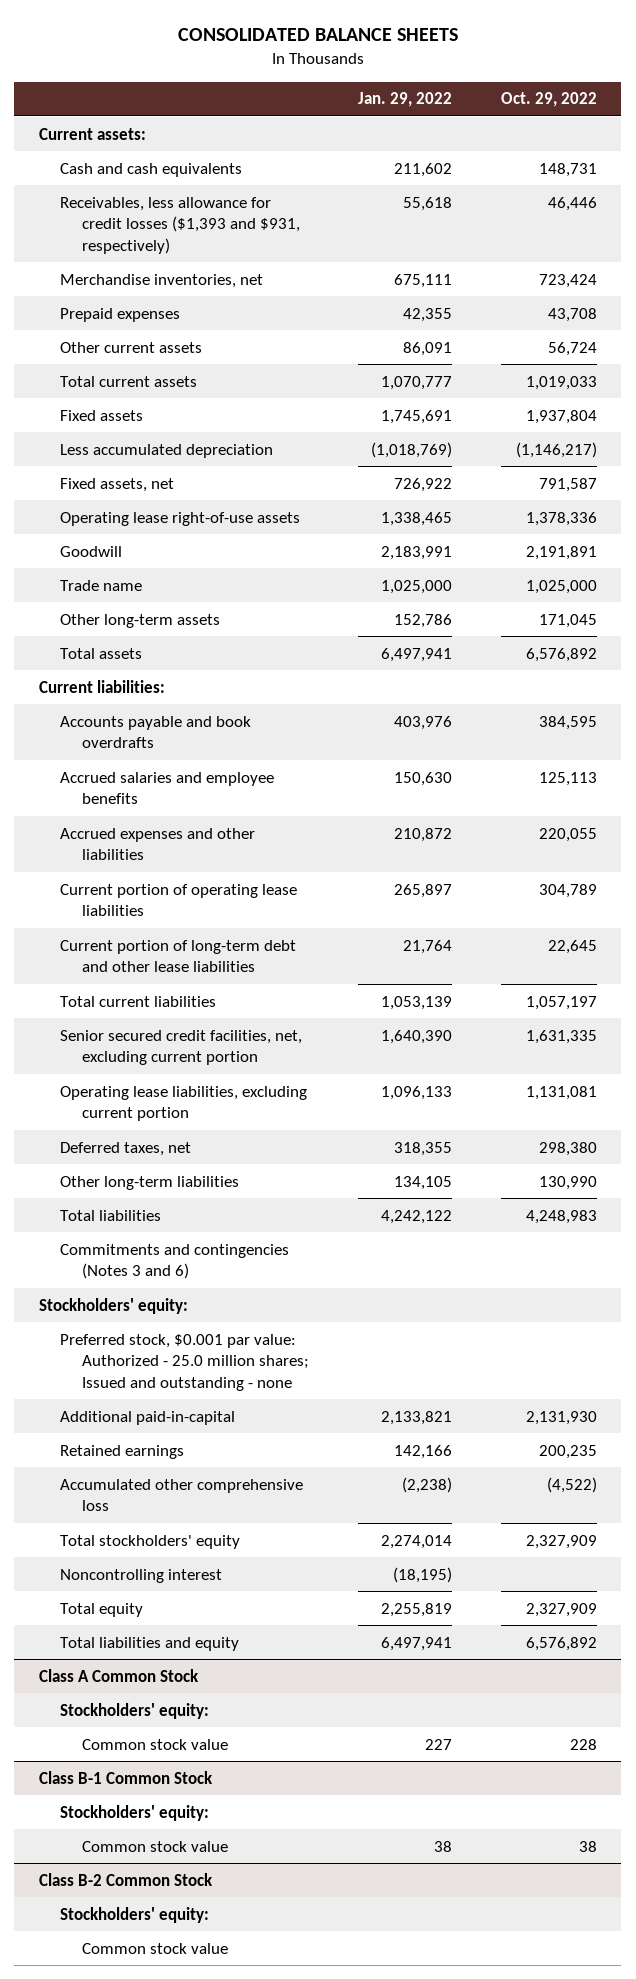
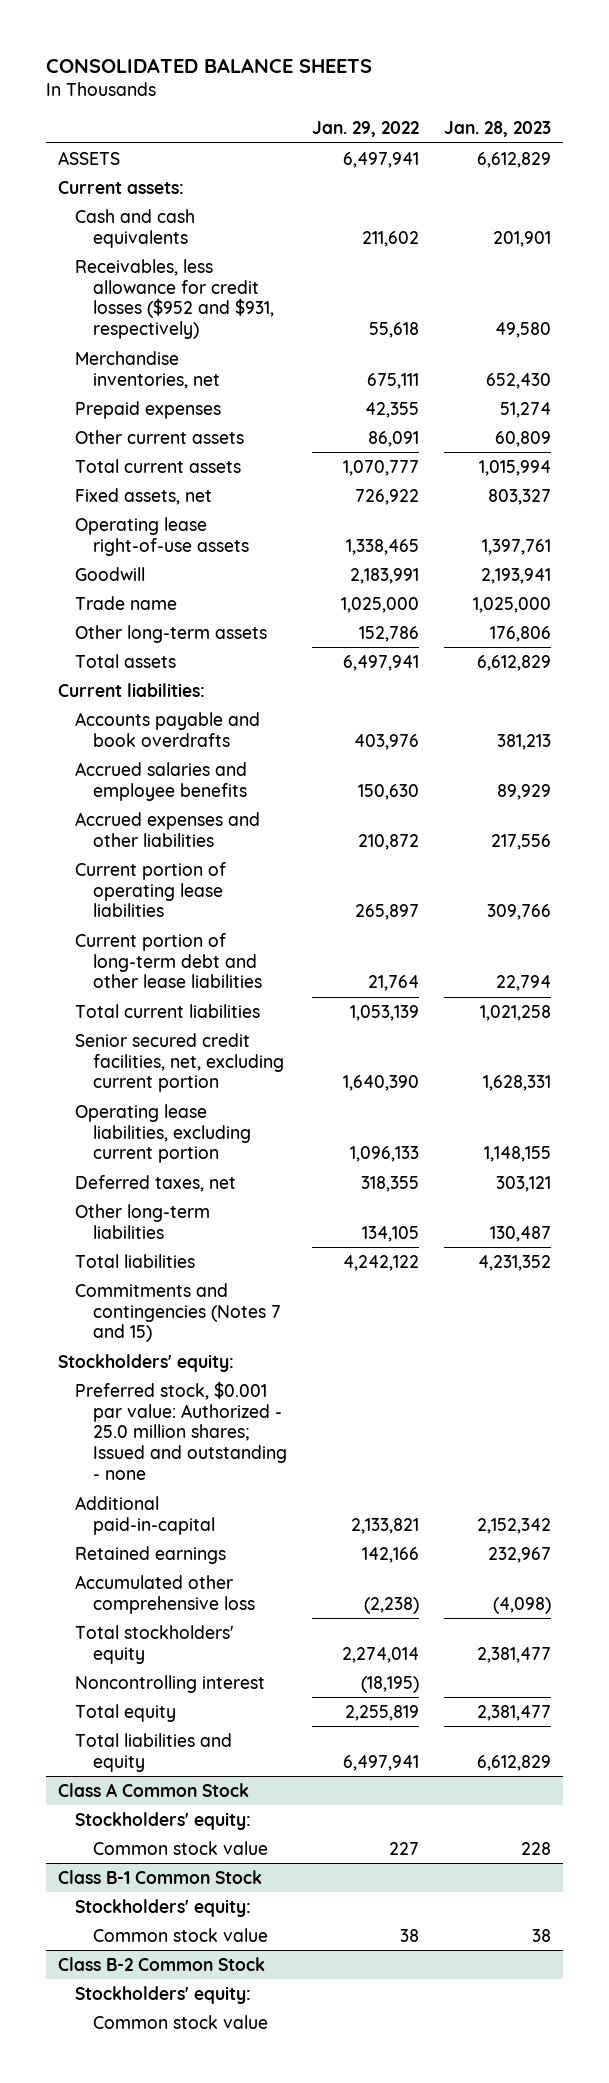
[500,92,597,108] Oct. 29, 2022 -> none
none -> [443,121,551,138] Jan. 28, 2023
none -> [58,150,121,165] ASSETS
[60,196,301,254] Receivables, less allowance for credit losses ($1,393 and $931, respectively) -> [75,258,274,340] Receivables, less allowance for credit losses ($952 and $931, respectively)
[60,409,144,421] Fixed assets -> none
[60,443,274,458] Less accumulated depreciation -> none
[60,1243,290,1280] Commitments and contingencies (Notes 3 and 6) -> [75,1282,281,1343] Commitments and contingencies (Notes 7 and 15)

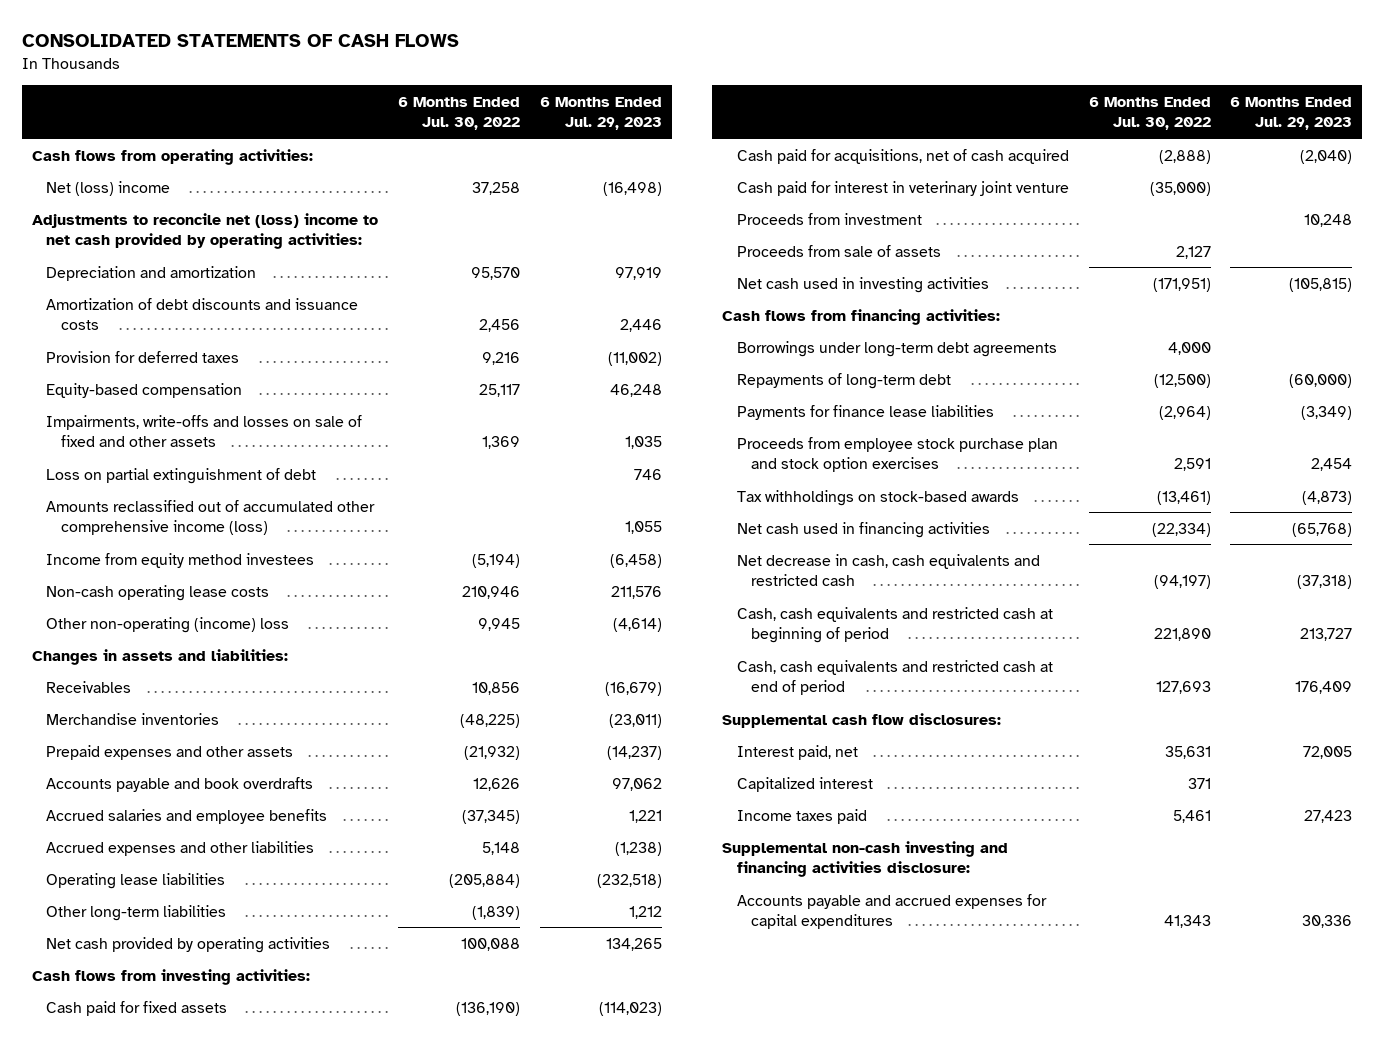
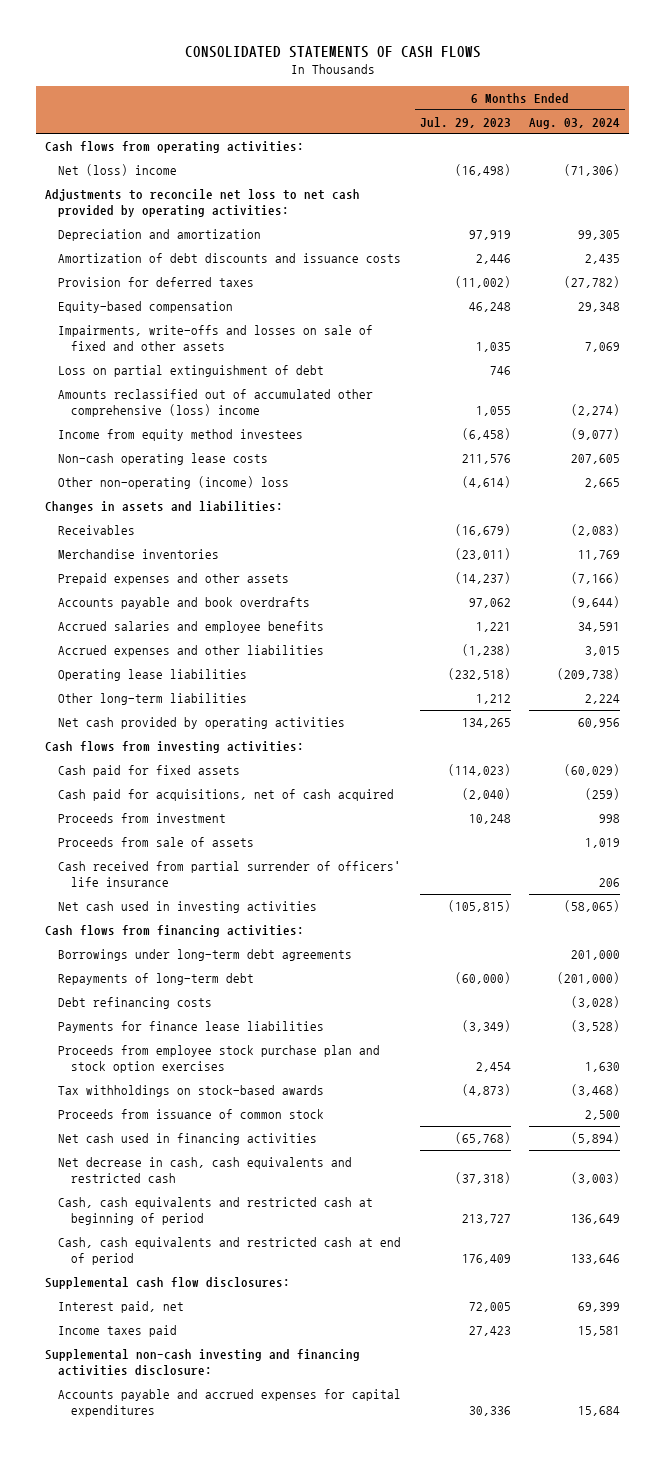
[398,97,521,131] 6 Months Ended Jul. 30, 2022 -> none
none -> [529,117,621,129] Aug. 03, 2024
[32,212,379,249] Adjustments to reconcile net (loss) income to net cash provided by operating activities: -> [45,188,361,218] Adjustments to reconcile net loss to net cash provided by operating activities:
[46,499,376,535] Amounts reclassified out of accumulated other comprehensive income (loss) -> [57,388,373,418] Amounts reclassified out of accumulated other comprehensive (loss) income
[736,180,1069,196] Cash paid for interest in veterinary joint venture -> none
none -> [57,860,401,888] Cash received from partial surrender of officers' life insurance
none -> [57,996,212,1009] Debt refinancing costs
none -> [57,1108,324,1119] Proceeds from issuance of common stock
[736,776,873,792] Capitalized interest -> none

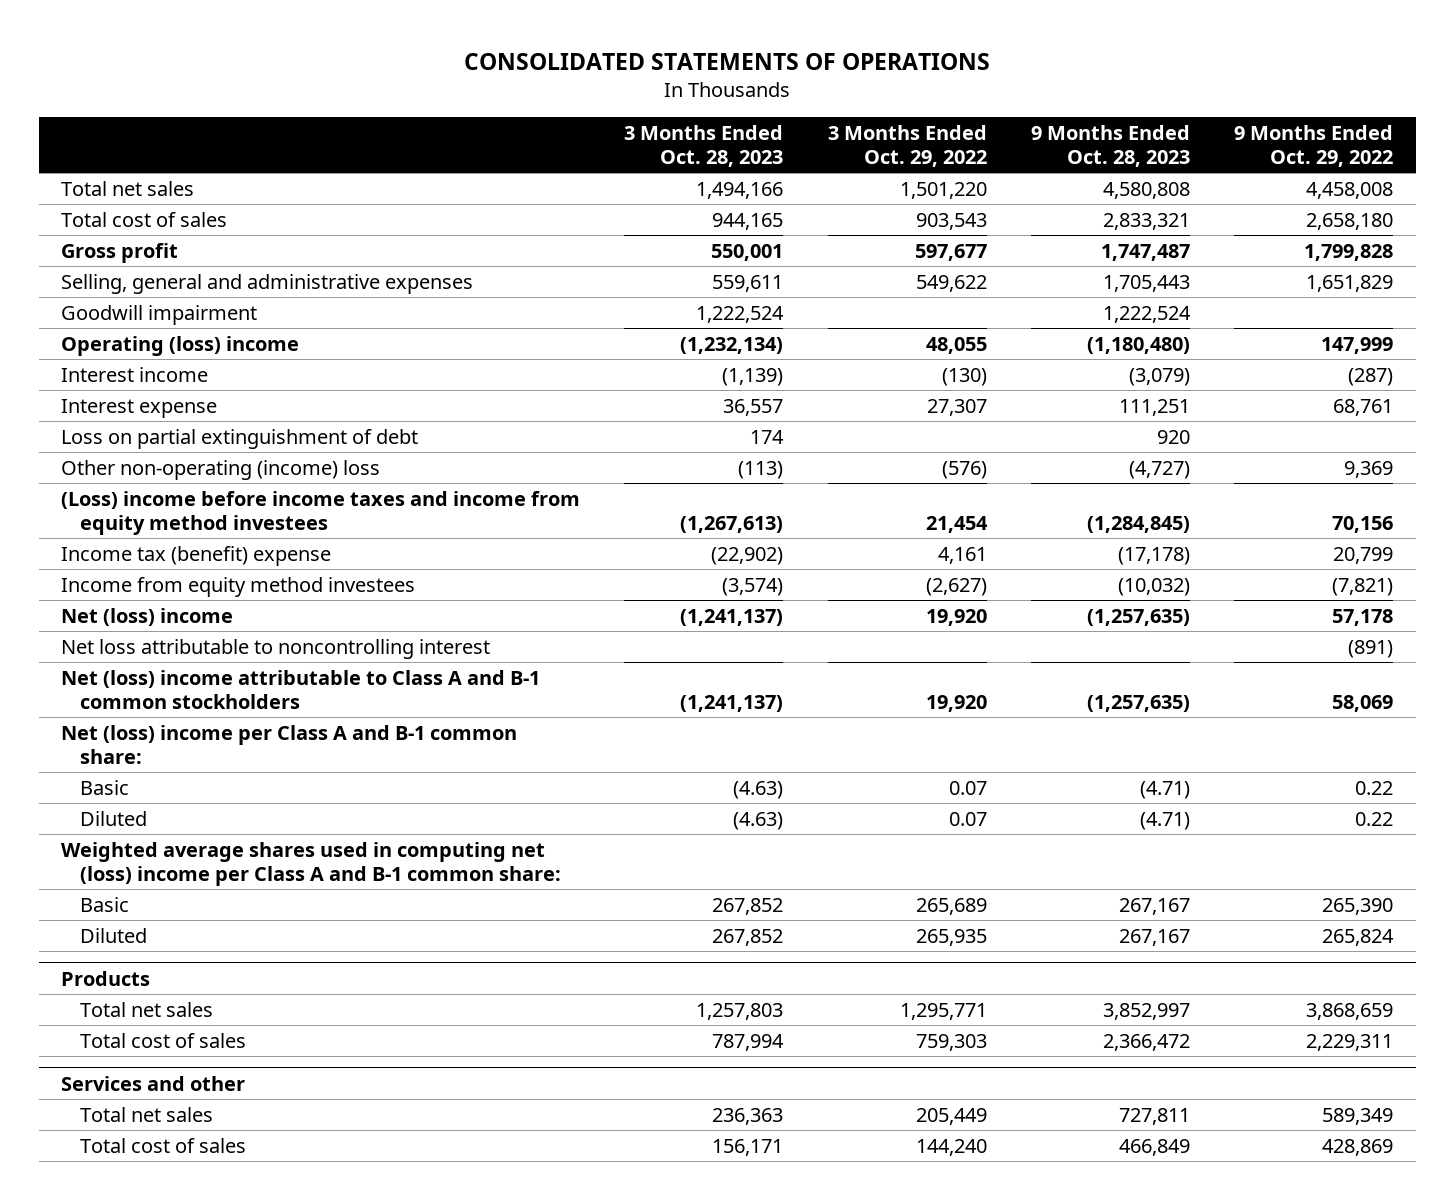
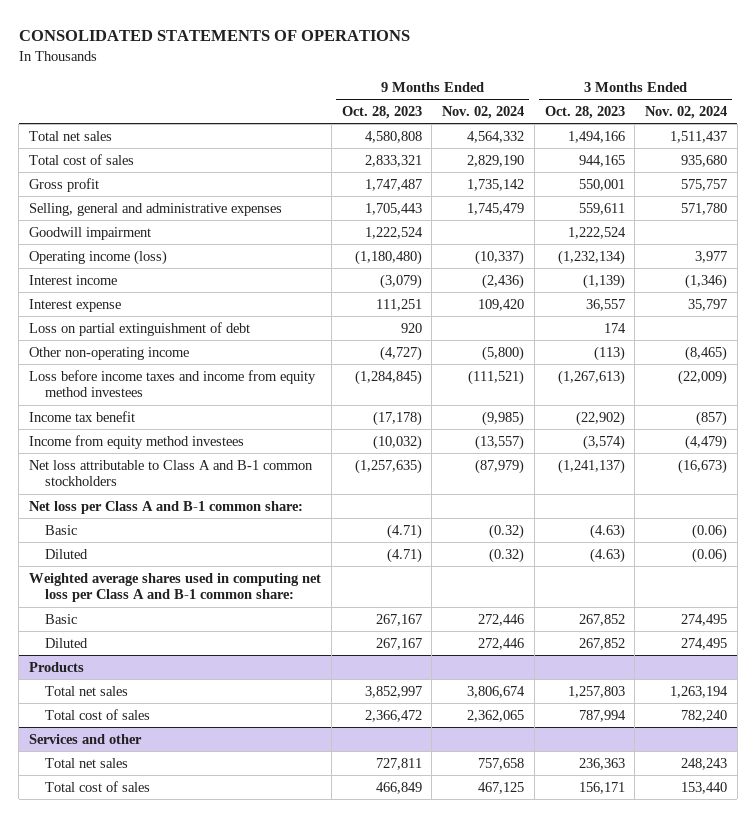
[827,125,987,167] 3 Months Ended Oct. 29, 2022 -> none
[1234,125,1394,167] 9 Months Ended Oct. 29, 2022 -> none
none -> [442,105,525,119] Nov. 02, 2024
none -> [645,105,728,119] Nov. 02, 2024
[61,335,300,356] Operating (loss) income -> [29,249,168,265] Operating income (loss)
[61,459,381,480] Other non-operating (income) loss -> [29,346,190,360] Other non-operating income
[61,490,581,535] (Loss) income before income taxes and income from equity method investees -> [29,369,317,398] Loss before income taxes and income from equity method investees
[61,545,332,566] Income tax (benefit) expense -> [29,410,136,422] Income tax benefit
[61,607,234,626] Net (loss) income -> none
[61,638,491,659] Net loss attributable to noncontrolling interest -> none
[61,669,541,709] Net (loss) income attributable to Class A and B-1 common stockholders -> [29,459,314,487] Net loss attributable to Class A and B-1 common stockholders
[61,724,518,764] Net (loss) income per Class A and B-1 common share: -> [29,500,304,514] Net loss per Class A and B-1 common share:
[61,841,561,886] Weighted average shares used in computing net (loss) income per Class A and B-1 common share: -> [29,572,322,603] Weighted average shares used in computing net loss per Class A and B-1 common share:

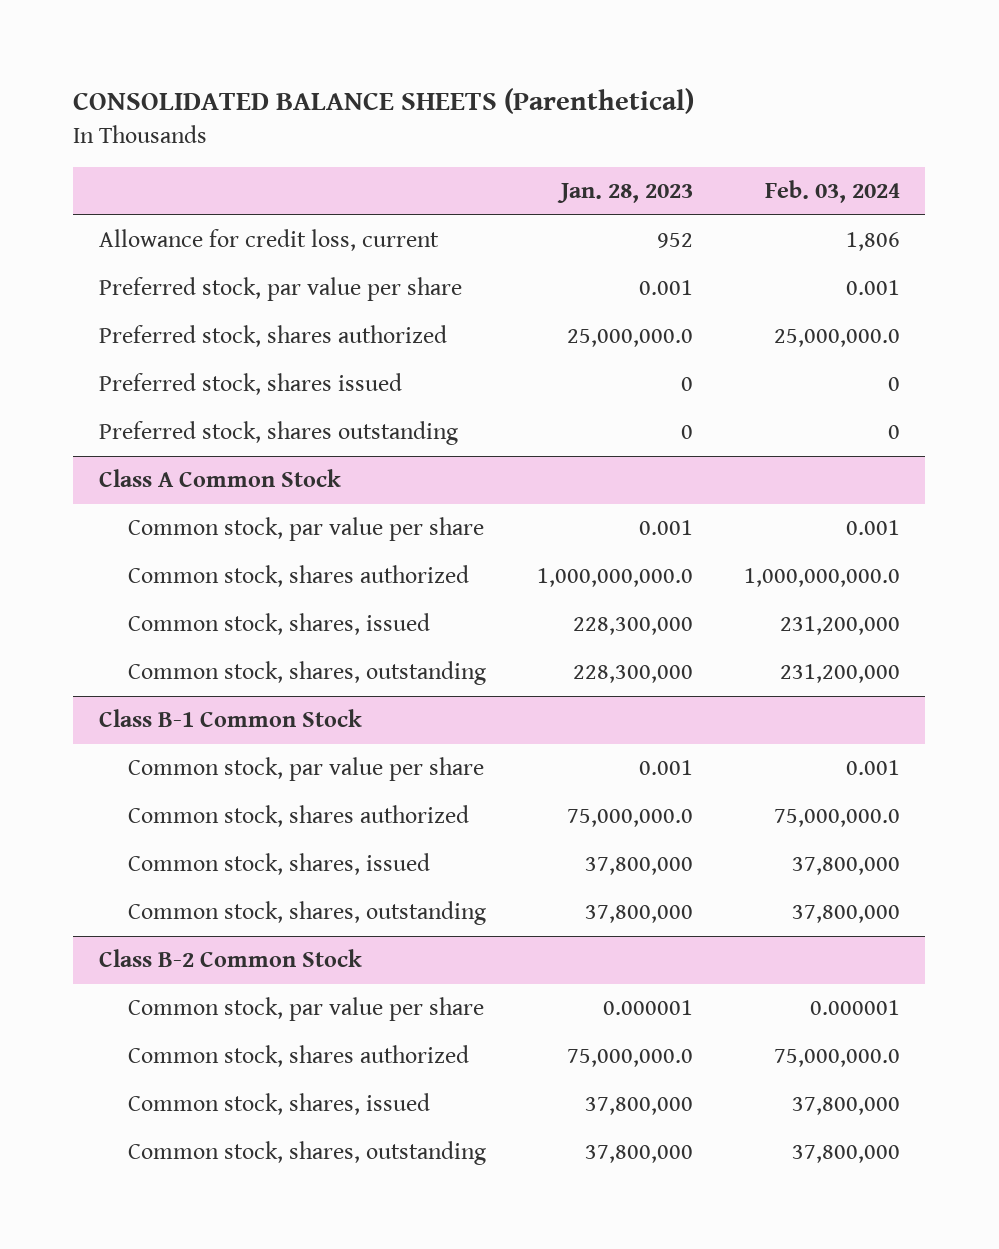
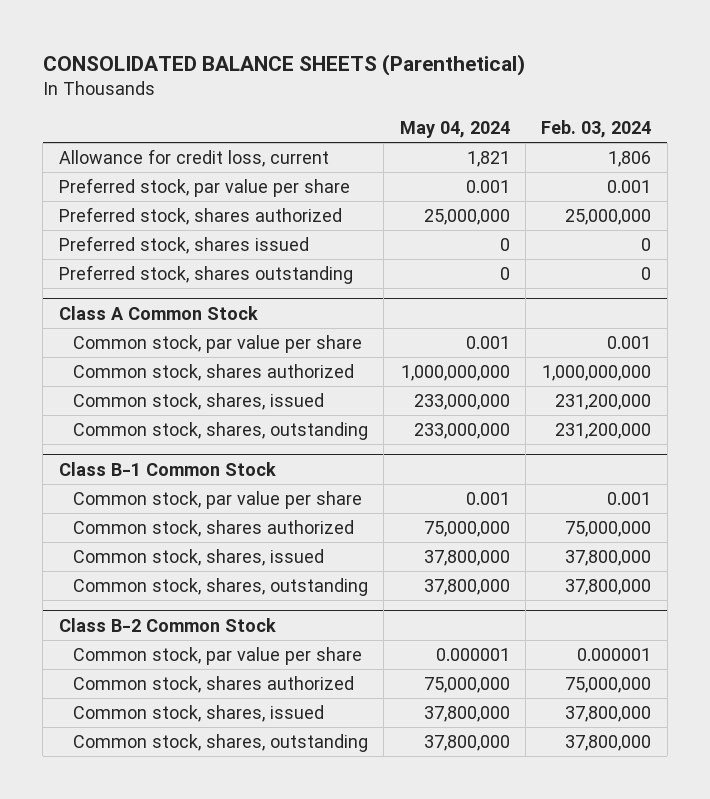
[556,182,693,203] Jan. 28, 2023 -> none
none -> [399,121,510,139] May 04, 2024
[773,329,900,348] 25,000,000.0 -> [565,208,652,225] 25,000,000
[743,568,900,588] 1,000,000,000.0 -> [542,364,652,381] 1,000,000,000
[773,809,900,828] 75,000,000.0 -> [565,520,652,537] 75,000,000
[773,1049,900,1068] 75,000,000.0 -> [565,676,652,693] 75,000,000

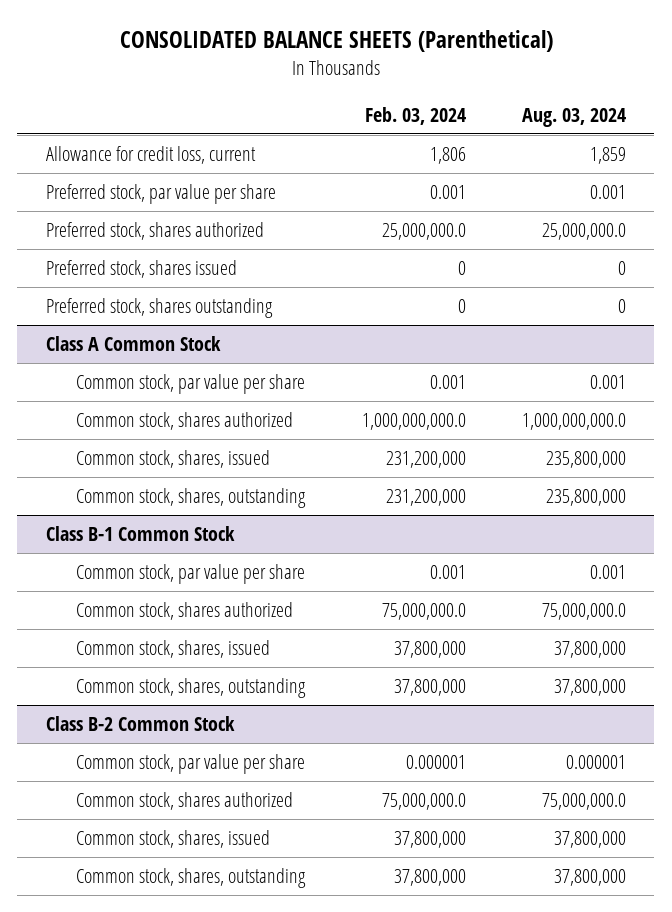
[399,121,510,139] May 04, 2024 -> none
none -> [522,107,627,127] Aug. 03, 2024
[565,208,652,225] 25,000,000 -> [381,223,466,241] 25,000,000.0
[542,364,652,381] 1,000,000,000 -> [361,413,466,431] 1,000,000,000.0
[565,520,652,537] 75,000,000 -> [381,603,466,621] 75,000,000.0
[565,676,652,693] 75,000,000 -> [381,793,466,811] 75,000,000.0

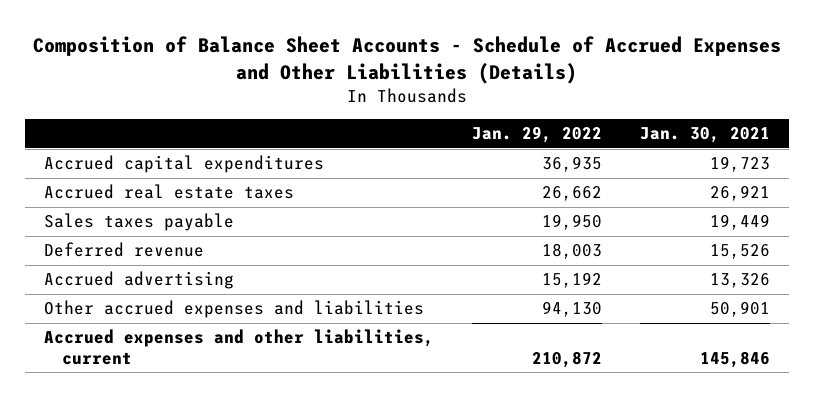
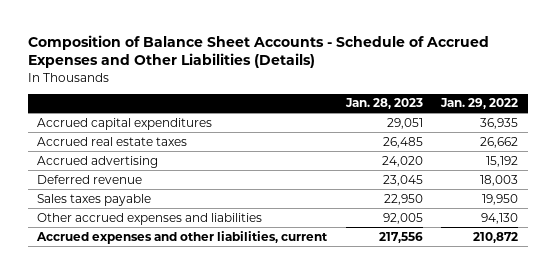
[640,127,771,144] Jan. 30, 2021 -> none
none -> [344,98,423,110] Jan. 28, 2023
[44,242,205,258] Deferred revenue -> [37,174,143,184] Deferred revenue
[44,213,235,232] Sales taxes payable -> [37,193,152,206] Sales taxes payable

